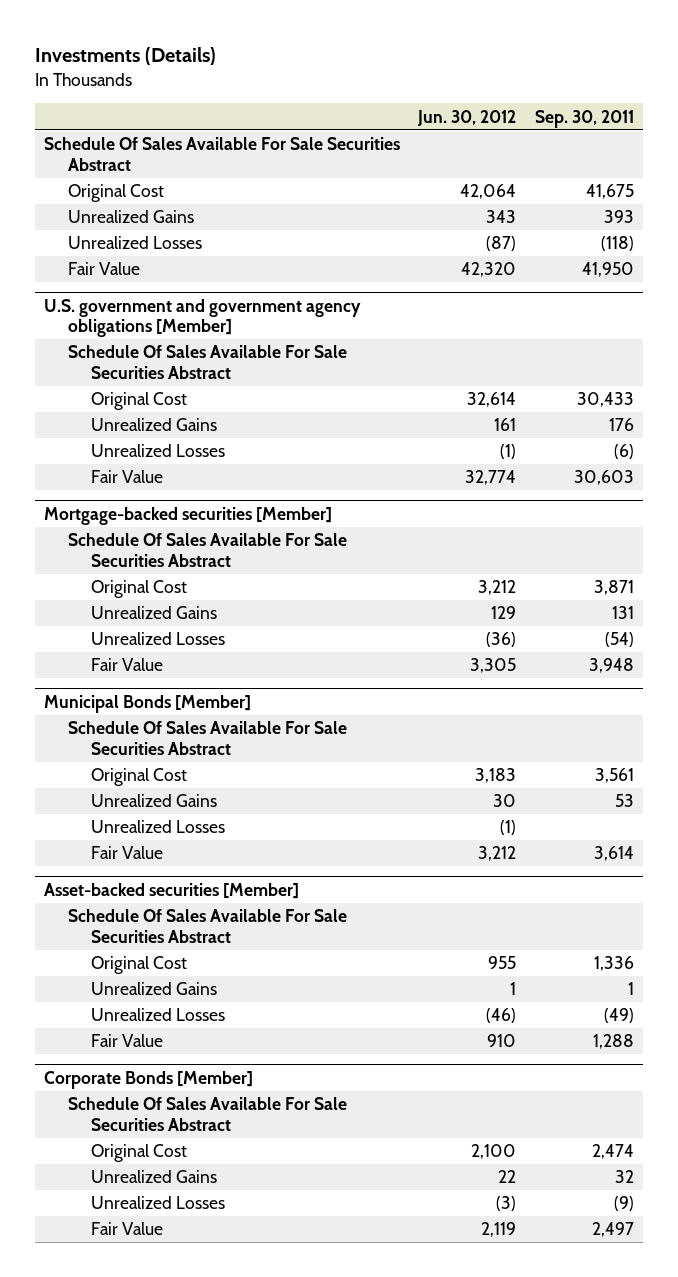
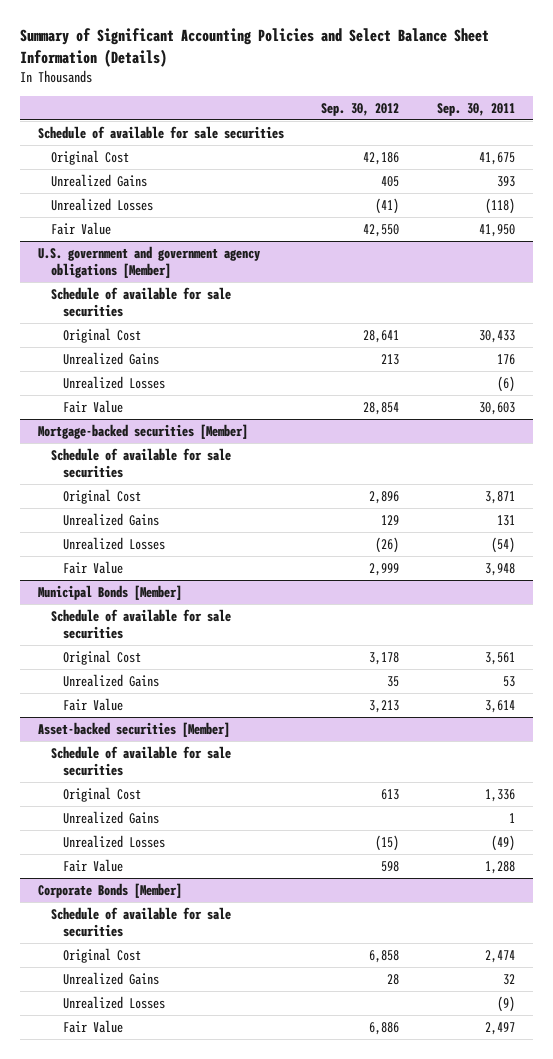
[34,46,216,65] Investments (Details) -> [19,28,489,68] Summary of Significant Accounting Policies and Select Balance Sheet Information (Details)
[417,109,517,126] Jun. 30, 2012 -> none
none -> [321,102,400,116] Sep. 30, 2012
[43,137,400,172] Schedule Of Sales Available For Sale Securities Abstract -> [38,125,285,139] Schedule of available for sale securities
[67,345,347,380] Schedule Of Sales Available For Sale Securities Abstract -> [50,286,231,317] Schedule of available for sale securities
[67,533,347,568] Schedule Of Sales Available For Sale Securities Abstract -> [50,447,231,478] Schedule of available for sale securities
[67,721,347,756] Schedule Of Sales Available For Sale Securities Abstract -> [50,608,231,639] Schedule of available for sale securities
[91,820,226,834] Unrealized Losses -> none
[67,909,347,944] Schedule Of Sales Available For Sale Securities Abstract -> [50,745,231,776] Schedule of available for sale securities
[67,1097,347,1132] Schedule Of Sales Available For Sale Securities Abstract -> [50,906,231,937] Schedule of available for sale securities

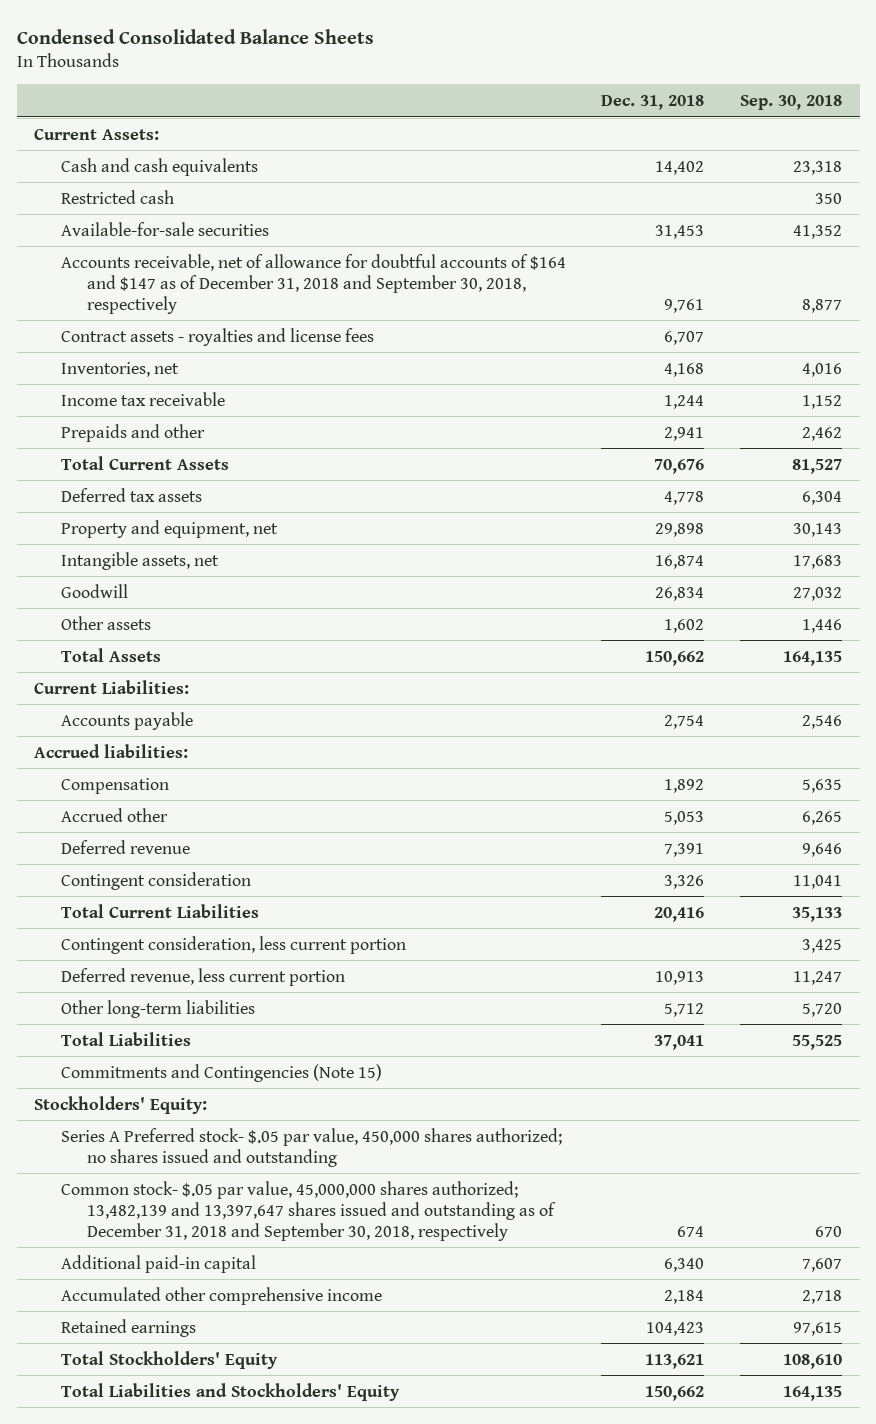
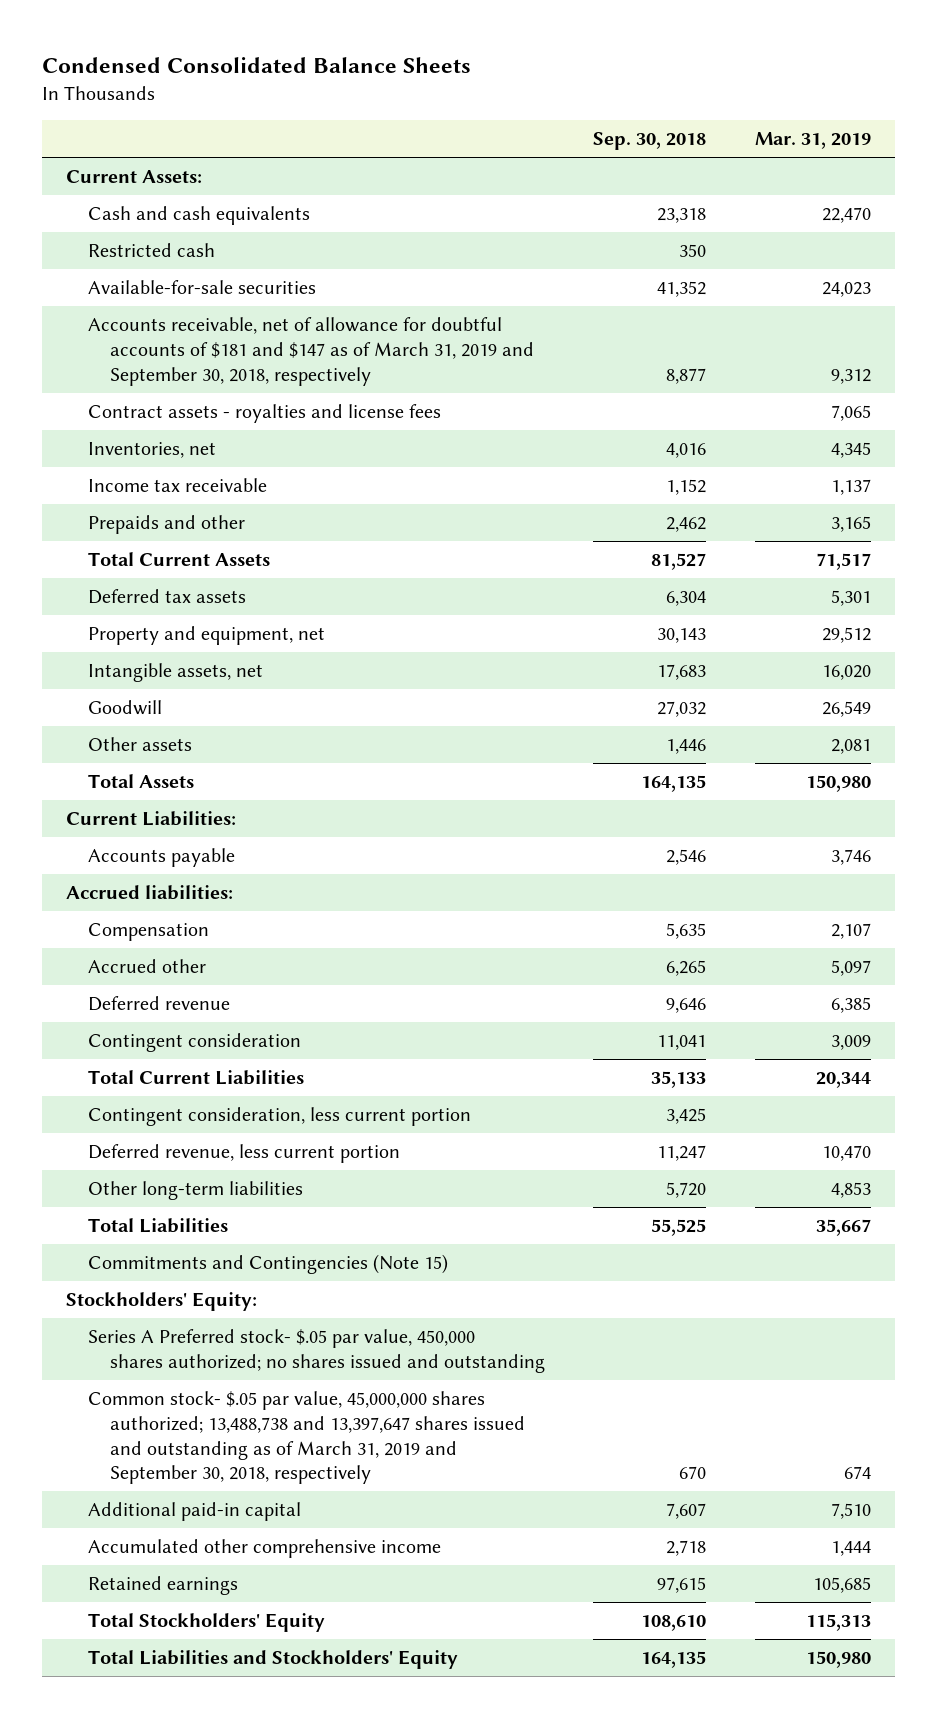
[601,95,705,111] Dec. 31, 2018 -> none
none -> [755,131,872,149] Mar. 31, 2019
[60,253,566,314] Accounts receivable, net of allowance for doubtful accounts of $164 and $147 as of December 31, 2018 and September 30, 2018, respectively -> [87,317,534,386] Accounts receivable, net of allowance for doubtful accounts of $181 and $147 as of March 31, 2019 and September 30, 2018, respectively
[60,1180,557,1241] Common stock- $.05 par value, 45,000,000 shares authorized; 13,482,139 and 13,397,647 shares issued and outstanding as of December 31, 2018 and September 30, 2018, respectively -> [87,1391,525,1485] Common stock- $.05 par value, 45,000,000 shares authorized; 13,488,738 and 13,397,647 shares issued and outstanding as of March 31, 2019 and September 30, 2018, respectively

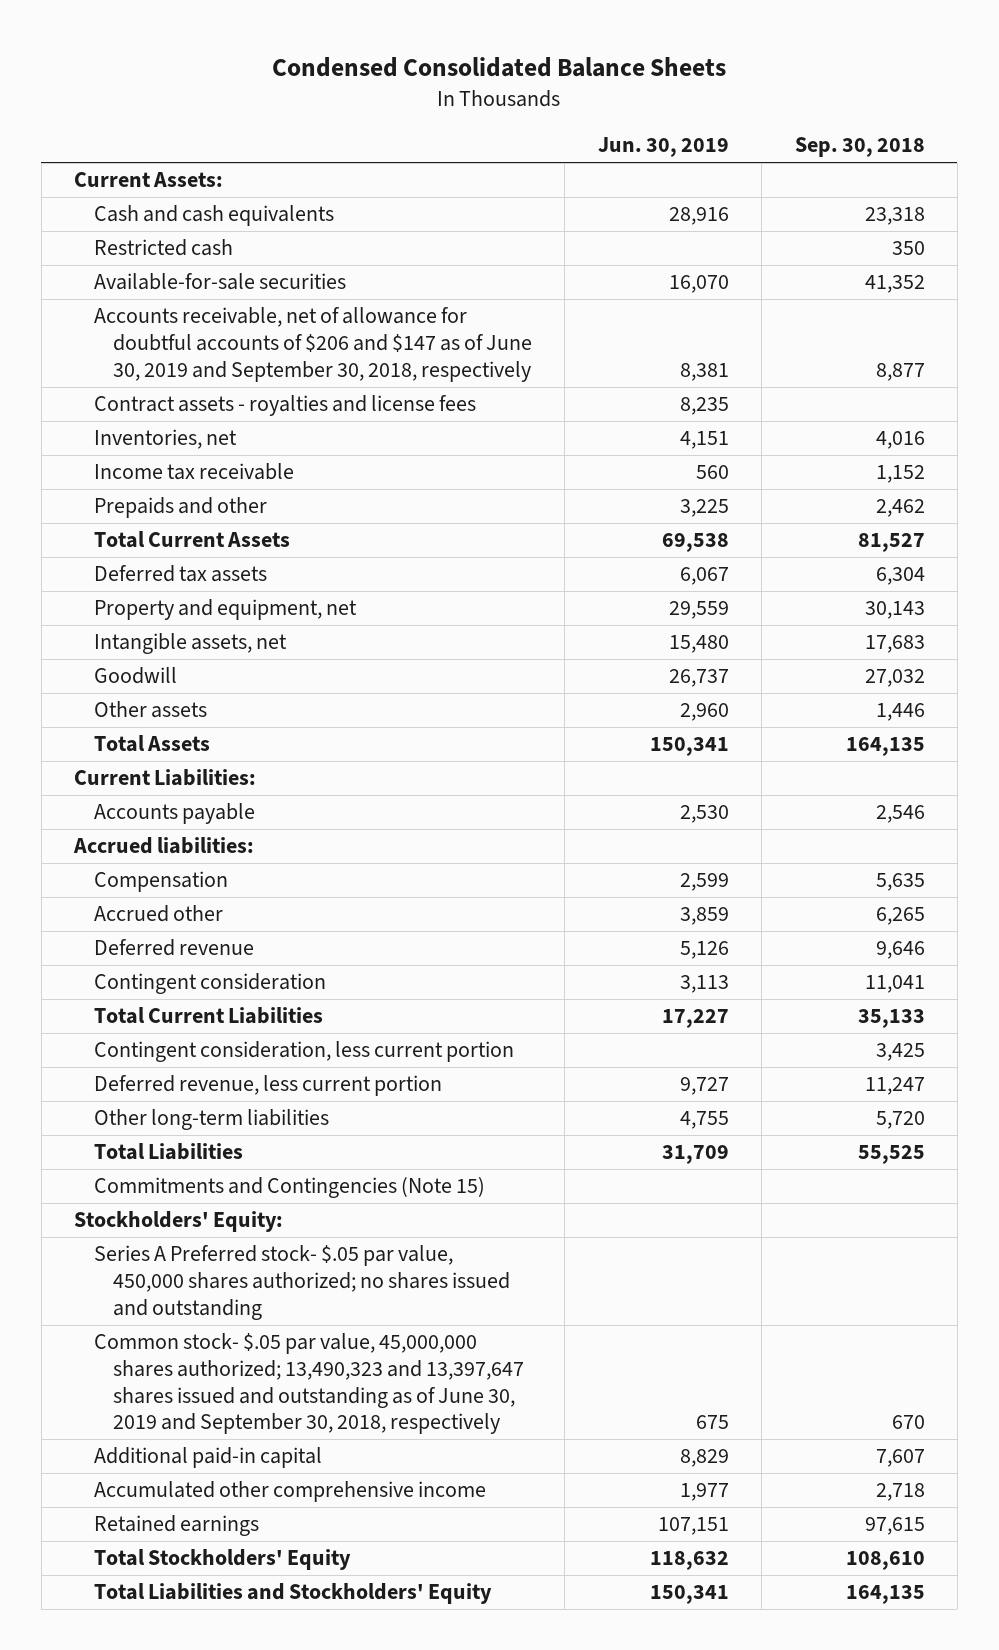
[755,131,872,149] Mar. 31, 2019 -> none
none -> [597,137,729,158] Jun. 30, 2019
[87,317,534,386] Accounts receivable, net of allowance for doubtful accounts of $181 and $147 as of March 31, 2019 and September 30, 2018, respectively -> [93,307,533,382] Accounts receivable, net of allowance for doubtful accounts of $206 and $147 as of June 30, 2019 and September 30, 2018, respectively
[87,1391,525,1485] Common stock- $.05 par value, 45,000,000 shares authorized; 13,488,738 and 13,397,647 shares issued and outstanding as of March 31, 2019 and September 30, 2018, respectively -> [93,1333,525,1435] Common stock- $.05 par value, 45,000,000 shares authorized; 13,490,323 and 13,397,647 shares issued and outstanding as of June 30, 2019 and September 30, 2018, respectively

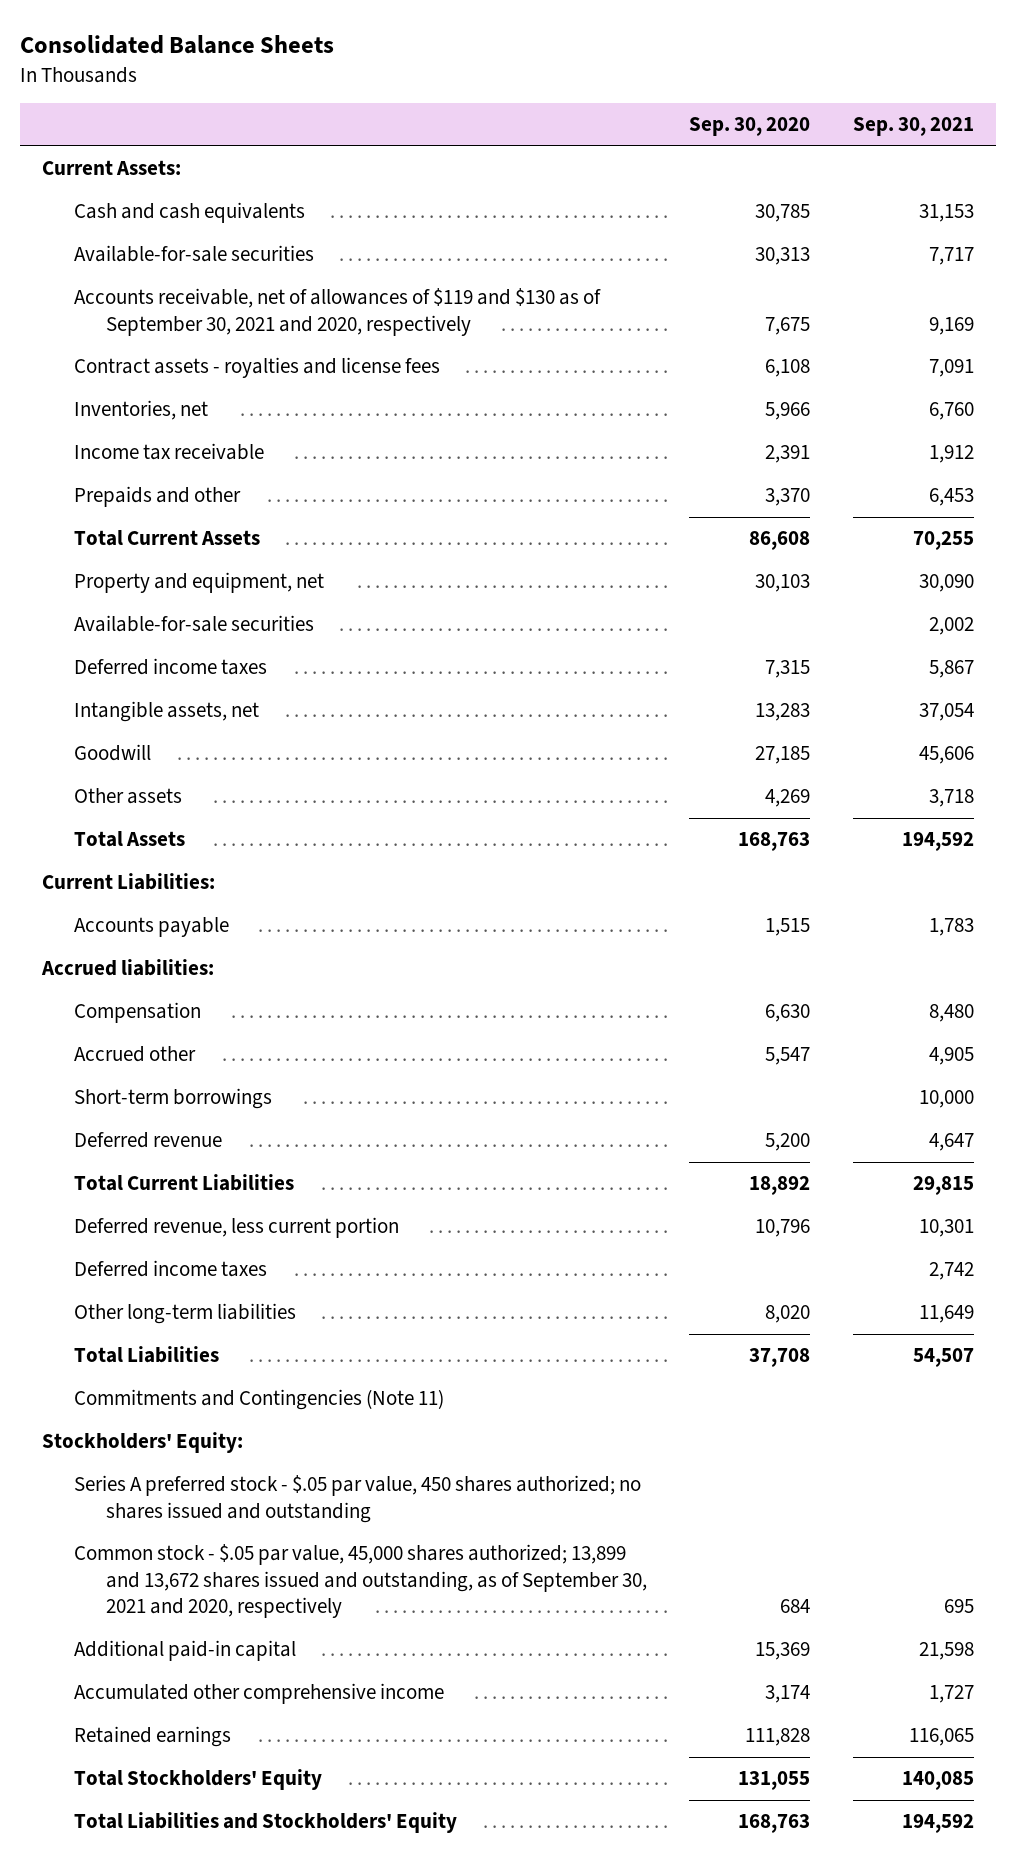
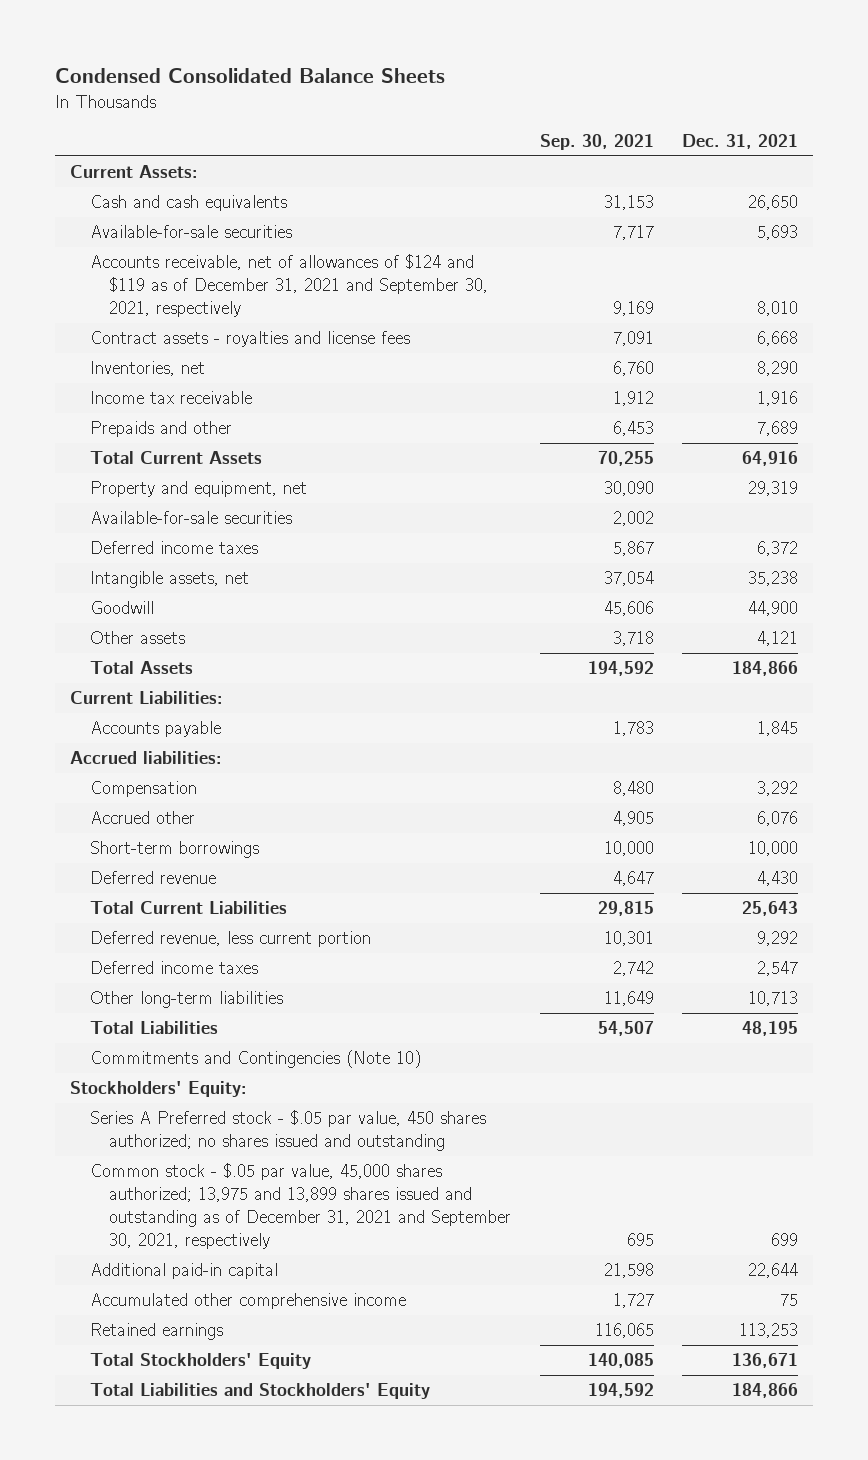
[20,35,335,55] Consolidated Balance Sheets -> [55,68,446,84] Condensed Consolidated Balance Sheets
[689,117,811,137] Sep. 30, 2020 -> none
none -> [682,133,799,149] Dec. 31, 2021
[73,288,601,336] Accounts receivable, net of allowances of $119 and $130 as of September 30, 2021 and 2020, respectively -> [89,254,489,318] Accounts receivable, net of allowances of $124 and $119 as of December 31, 2021 and September 30, 2021, respectively
[73,1389,444,1411] Commitments and Contingencies (Note 11) -> [89,1050,421,1069] Commitments and Contingencies (Note 10)
[73,1475,641,1523] Series A preferred stock - $.05 par value, 450 shares authorized; no shares issued and outstanding -> [89,1110,486,1152] Series A Preferred stock - $.05 par value, 450 shares authorized; no shares issued and outstanding
[73,1544,647,1619] Common stock - $.05 par value, 45,000 shares authorized; 13,899 and 13,672 shares issued and outstanding, as of September 30, 2021 and 2020, respectively -> [89,1163,512,1250] Common stock - $.05 par value, 45,000 shares authorized; 13,975 and 13,899 shares issued and outstanding as of December 31, 2021 and September 30, 2021, respectively

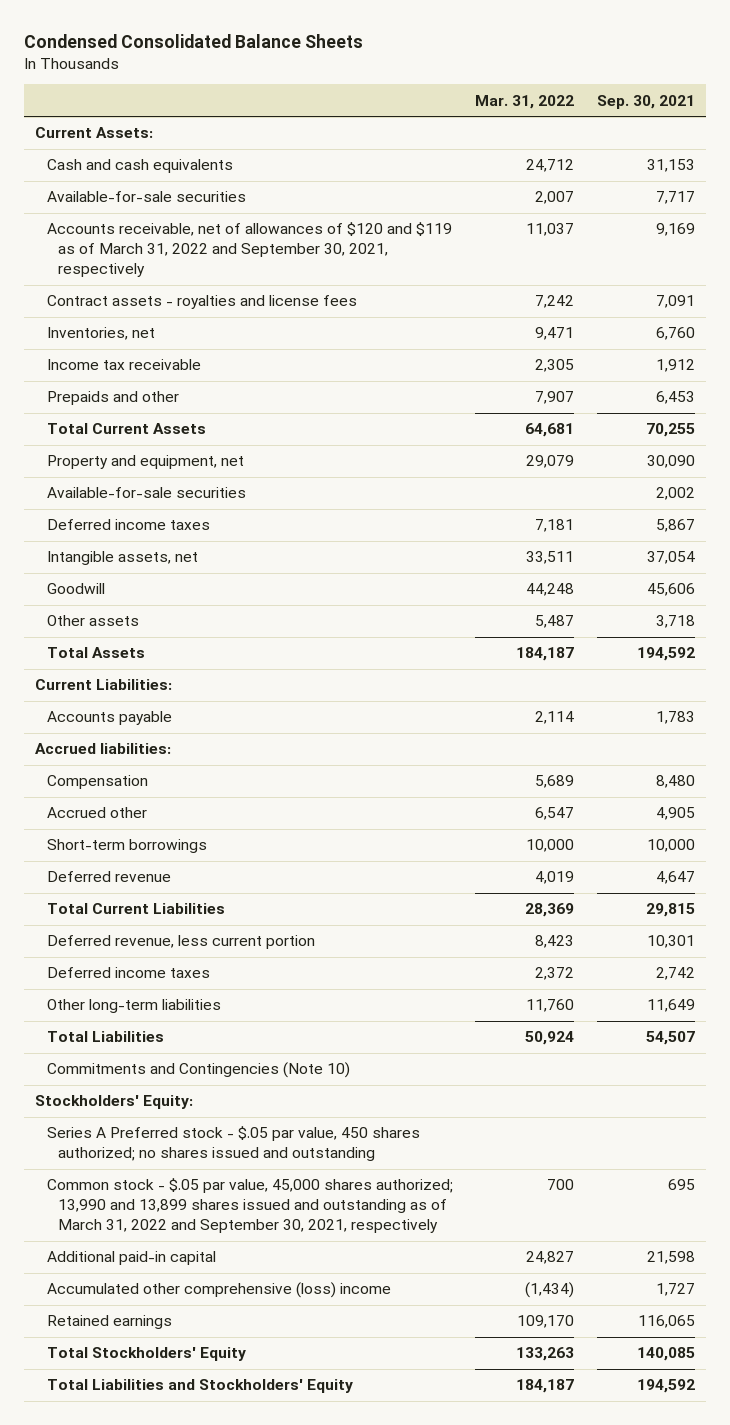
[682,133,799,149] Dec. 31, 2021 -> none
none -> [475,94,575,109] Mar. 31, 2022
[89,254,489,318] Accounts receivable, net of allowances of $124 and $119 as of December 31, 2021 and September 30, 2021, respectively -> [46,222,452,278] Accounts receivable, net of allowances of $120 and $119 as of March 31, 2022 and September 30, 2021, respectively
[89,1163,512,1250] Common stock - $.05 par value, 45,000 shares authorized; 13,975 and 13,899 shares issued and outstanding as of December 31, 2021 and September 30, 2021, respectively -> [46,1178,453,1234] Common stock - $.05 par value, 45,000 shares authorized; 13,990 and 13,899 shares issued and outstanding as of March 31, 2022 and September 30, 2021, respectively
[89,1293,406,1310] Accumulated other comprehensive income -> [46,1282,391,1299] Accumulated other comprehensive (loss) income

